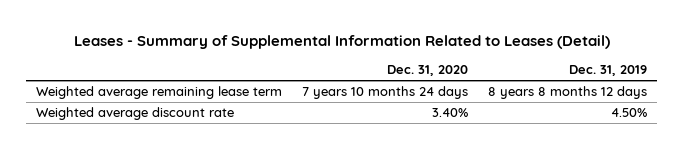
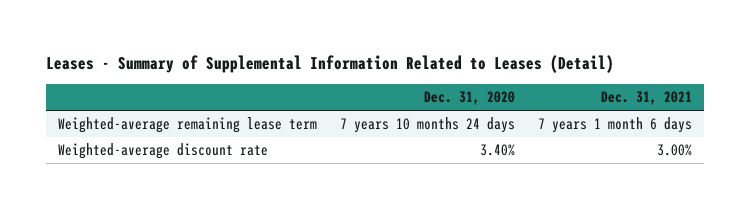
[569,65,648,77] Dec. 31, 2019 -> none
none -> [601,91,693,106] Dec. 31, 2021
[36,85,283,99] Weighted average remaining lease term -> [57,117,317,134] Weighted-average remaining lease term
[36,106,235,120] Weighted average discount rate -> [57,143,268,160] Weighted-average discount rate

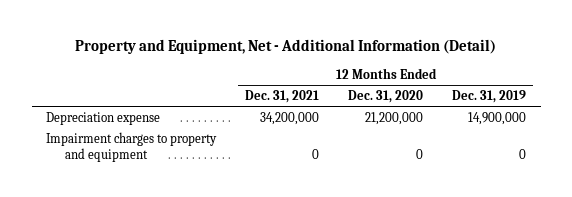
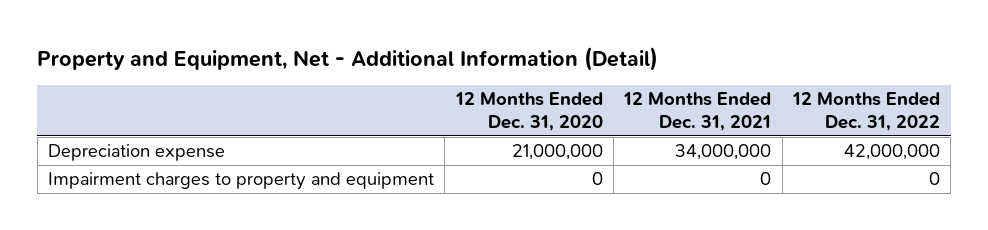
[452,89,527,103] Dec. 31, 2019 -> none
none -> [791,92,940,132] 12 Months Ended Dec. 31, 2022
[260,111,320,125] 34,200,000 -> [675,144,772,161] 34,000,000
[365,111,424,125] 21,200,000 -> [511,144,603,161] 21,000,000

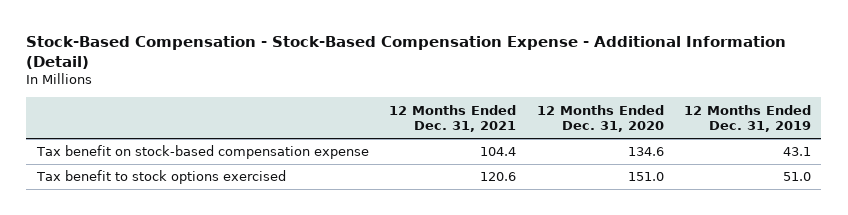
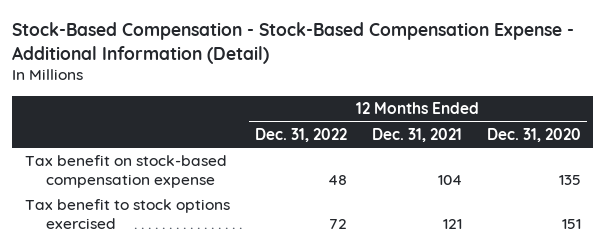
[684,104,812,133] 12 Months Ended Dec. 31, 2019 -> none
none -> [254,127,347,142] Dec. 31, 2022
[480,147,517,157] 104.4 -> [437,174,462,185] 104
[627,147,664,157] 134.6 -> [558,174,581,185] 135
[480,172,517,182] 120.6 -> [442,218,462,229] 121
[627,172,664,182] 151.0 -> [561,218,581,229] 151

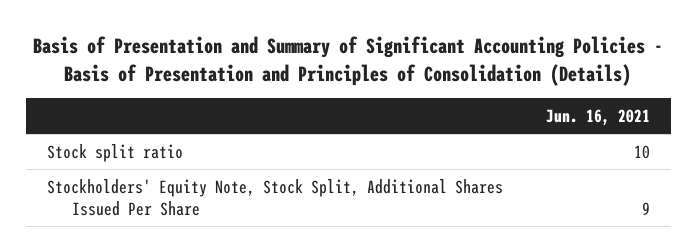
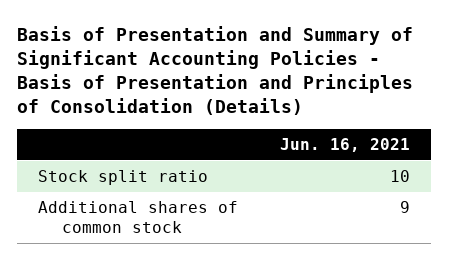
[46,178,503,216] Stockholders' Equity Note, Stock Split, Additional Shares Issued Per Share -> [38,201,239,234] Additional shares of common stock

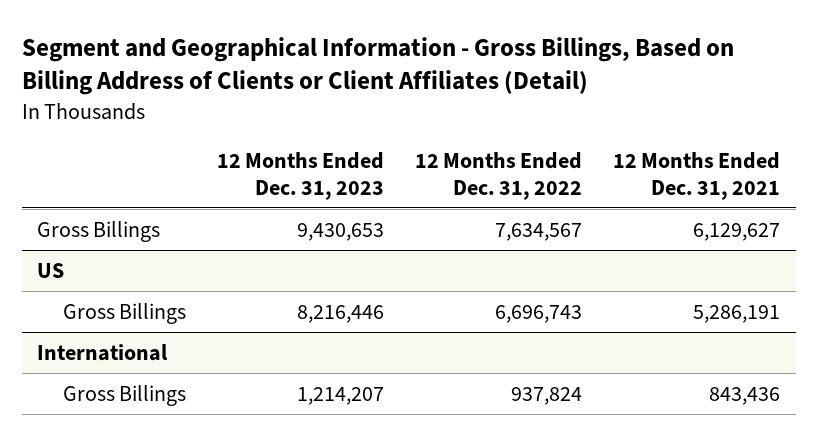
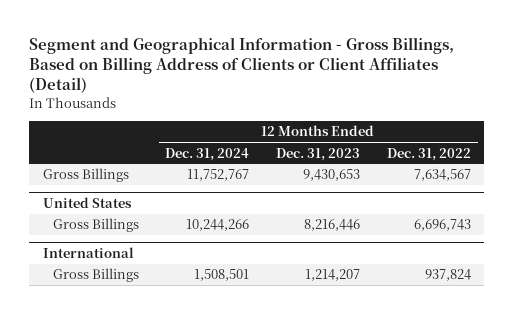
[613,152,781,200] 12 Months Ended Dec. 31, 2021 -> none
none -> [165,147,250,161] Dec. 31, 2024
[37,262,65,278] US -> [42,197,132,209] United States

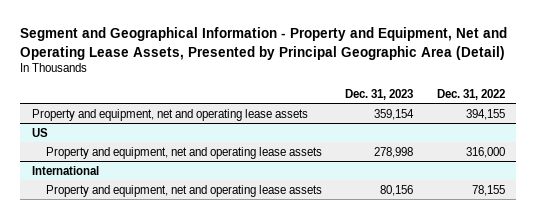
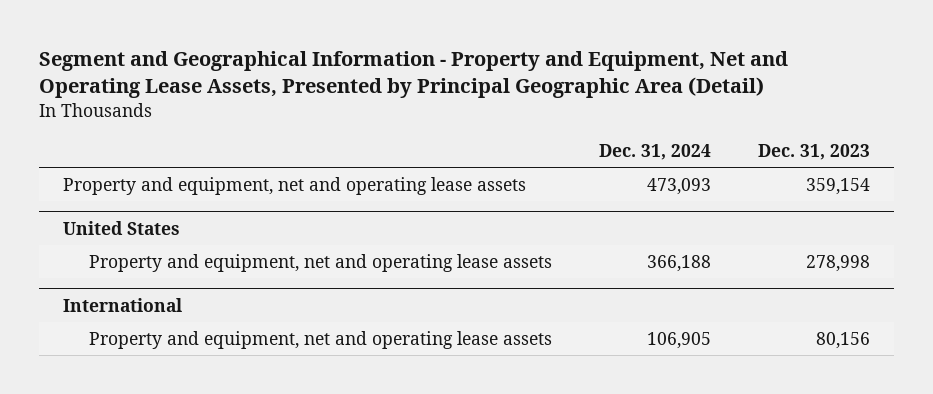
[436,88,505,100] Dec. 31, 2022 -> none
none -> [599,144,712,161] Dec. 31, 2024
[31,127,48,137] US -> [62,220,180,235] United States

